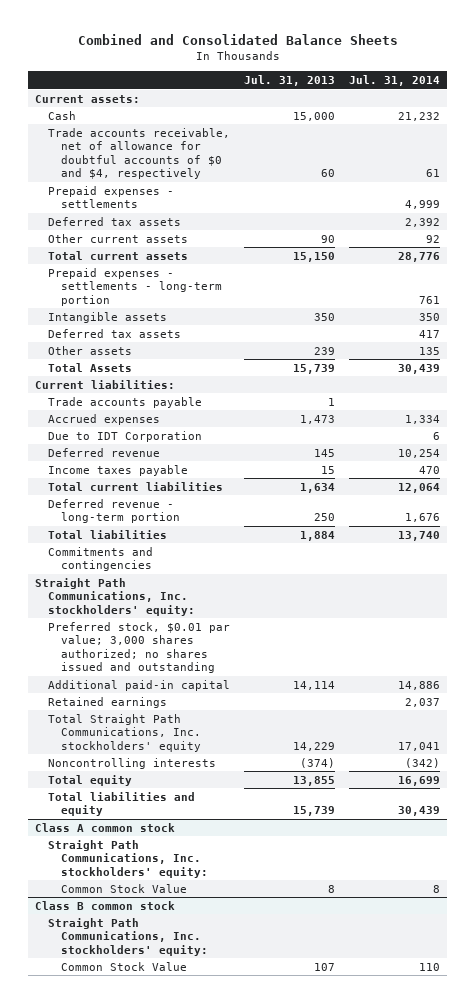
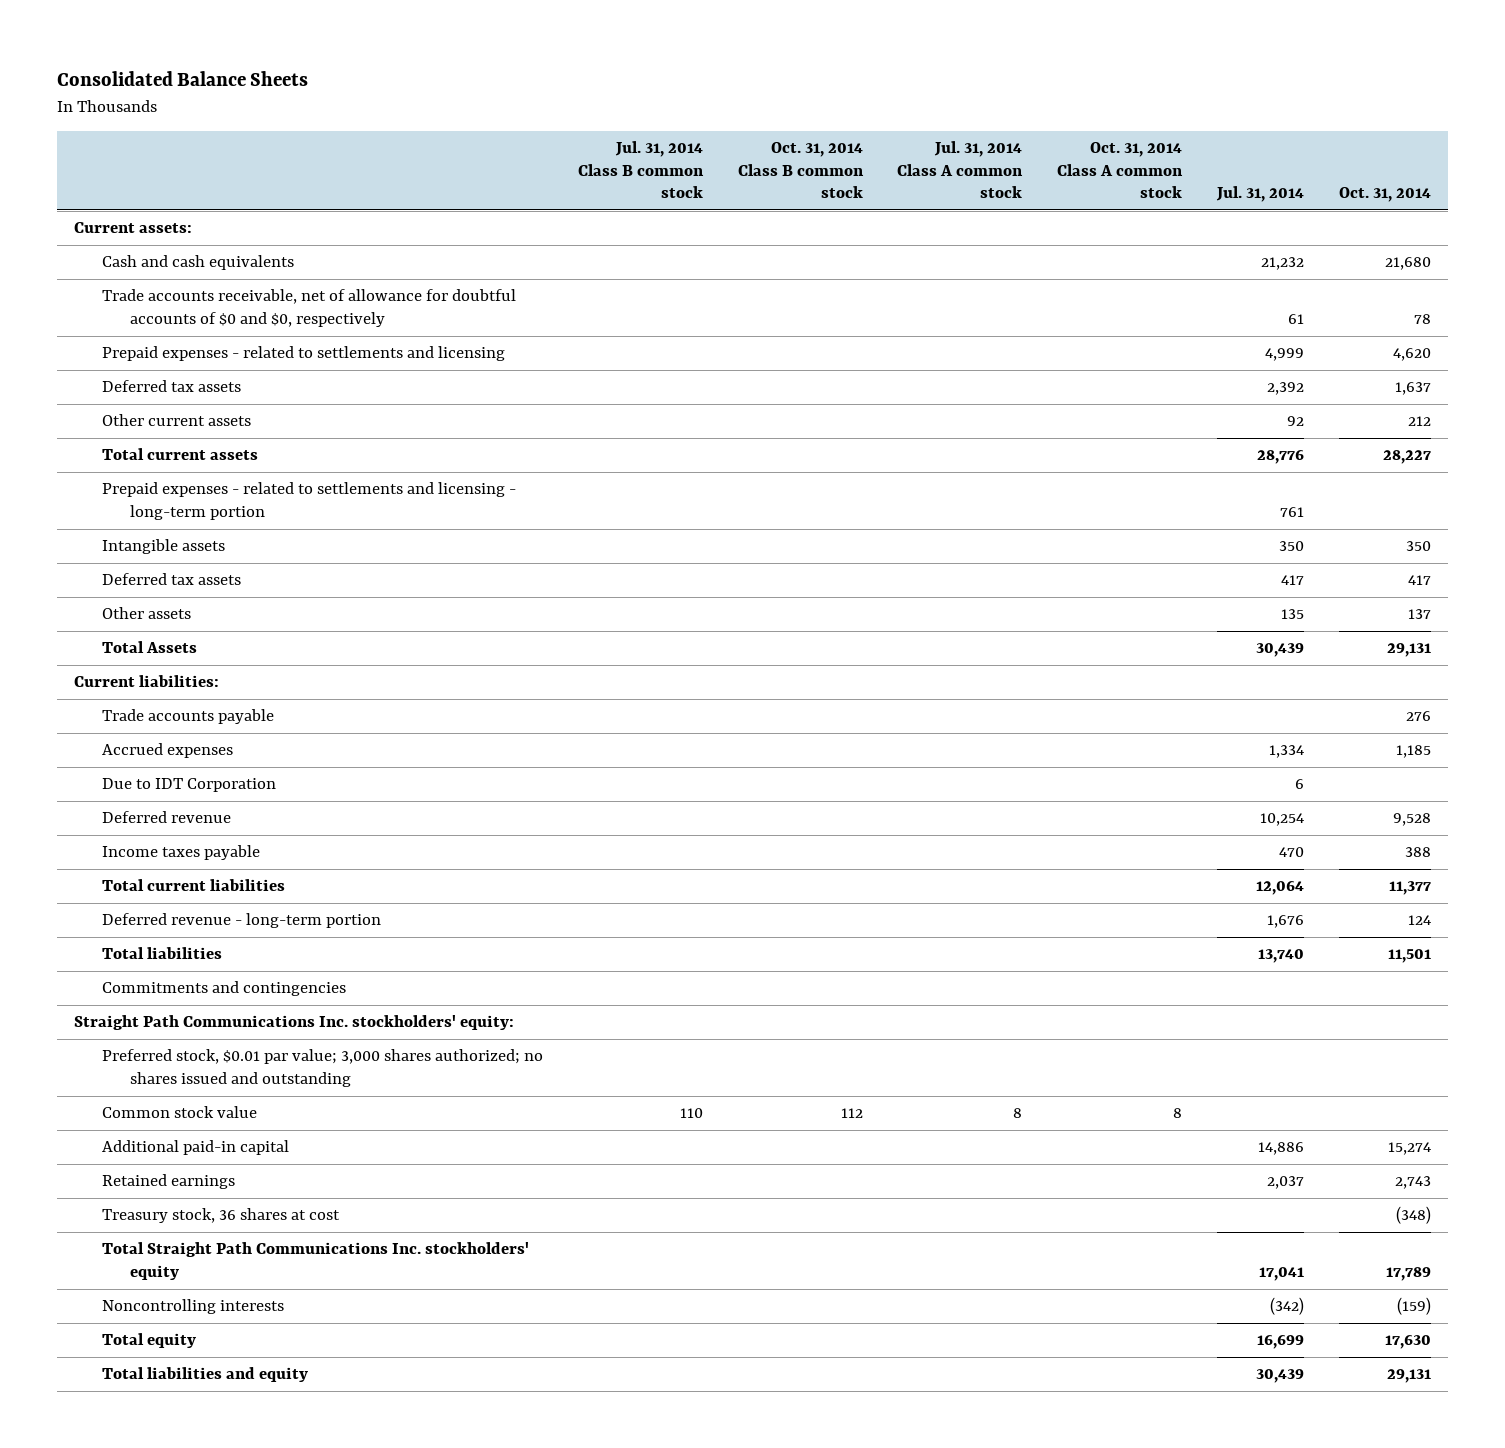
[77,34,398,46] Combined and Consolidated Balance Sheets -> [56,71,308,87] Consolidated Balance Sheets
[244,74,336,86] Jul. 31, 2013 -> none
none -> [577,140,704,199] Jul. 31, 2014 Class B common stock
none -> [737,141,864,199] Oct. 31, 2014 Class B common stock
none -> [897,140,1024,199] Jul. 31, 2014 Class A common stock
none -> [1057,141,1184,199] Oct. 31, 2014 Class A common stock
none -> [1338,187,1431,203] Oct. 31, 2014
[48,110,77,120] Cash -> [102,255,295,271] Cash and cash equivalents
[48,127,231,180] Trade accounts receivable, net of allowance for doubtful accounts of $0 and $4, respectively -> [102,289,517,327] Trade accounts receivable, net of allowance for doubtful accounts of $0 and $0, respectively
[48,185,175,209] Prepaid expenses - settlements -> [102,346,506,362] Prepaid expenses - related to settlements and licensing
[48,267,223,306] Prepaid expenses - settlements - long-term portion -> [102,482,517,520] Prepaid expenses - related to settlements and licensing - long-term portion
[34,577,196,616] Straight Path Communications, Inc. stockholders' equity: -> [74,1015,515,1031] Straight Path Communications Inc. stockholders' equity:
none -> [102,1106,258,1119] Common stock value
none -> [102,1208,341,1224] Treasury stock, 36 shares at cost
[48,713,202,752] Total Straight Path Communications, Inc. stockholders' equity -> [102,1242,530,1280] Total Straight Path Communications Inc. stockholders' equity
[34,822,175,832] Class A common stock -> none
[48,839,209,878] Straight Path Communications, Inc. stockholders' equity: -> none
[61,883,188,893] Common Stock Value -> none
[34,900,175,910] Class B common stock -> none
[48,917,209,956] Straight Path Communications, Inc. stockholders' equity: -> none
[61,961,188,971] Common Stock Value -> none

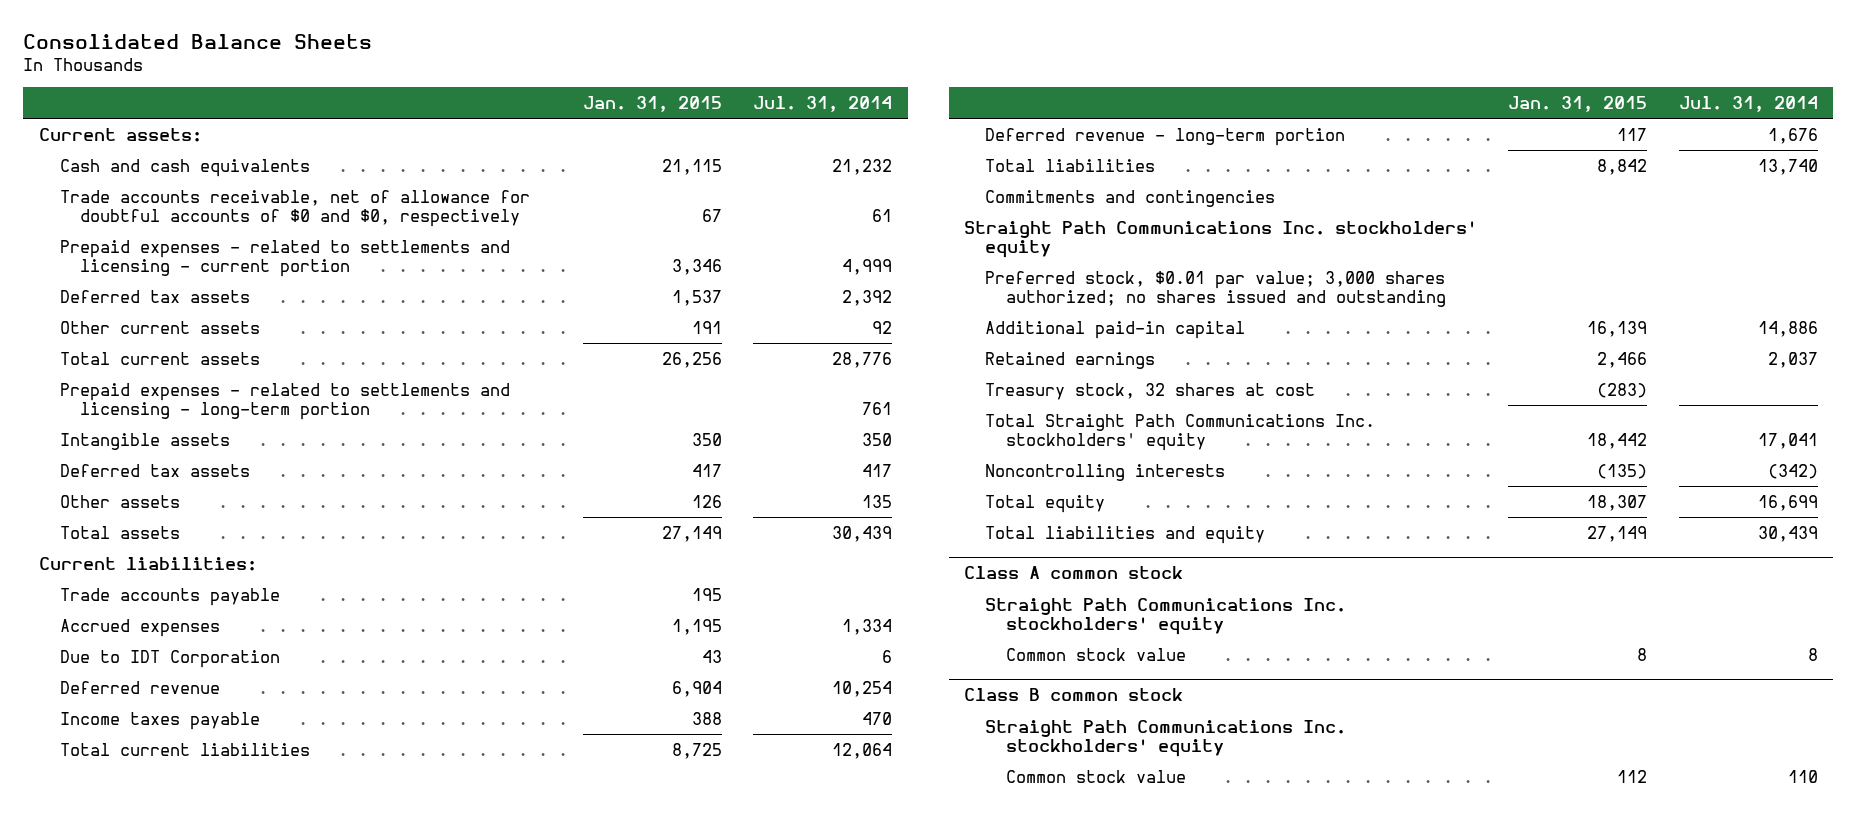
[577,140,704,199] Jul. 31, 2014 Class B common stock -> none
[737,141,864,199] Oct. 31, 2014 Class B common stock -> none
[897,140,1024,199] Jul. 31, 2014 Class A common stock -> none
[1057,141,1184,199] Oct. 31, 2014 Class A common stock -> none
[1338,187,1431,203] Oct. 31, 2014 -> none
none -> [583,96,723,113] Jan. 31, 2015
[102,346,506,362] Prepaid expenses - related to settlements and licensing -> [59,239,510,277] Prepaid expenses - related to settlements and licensing - current portion
[102,641,198,654] Total Assets -> [59,525,180,539] Total assets
[74,1015,515,1031] Straight Path Communications Inc. stockholders' equity: -> [964,220,1478,258] Straight Path Communications Inc. stockholders' equity
[102,1106,258,1119] Common stock value -> none
[102,1208,341,1224] Treasury stock, 36 shares at cost -> [985,382,1316,400] Treasury stock, 32 shares at cost
none -> [964,566,1184,580] Class A common stock
none -> [985,597,1347,635] Straight Path Communications Inc. stockholders' equity
none -> [1005,647,1186,661] Common stock value
none -> [964,688,1184,702] Class B common stock
none -> [985,719,1347,757] Straight Path Communications Inc. stockholders' equity
none -> [1005,769,1186,783] Common stock value

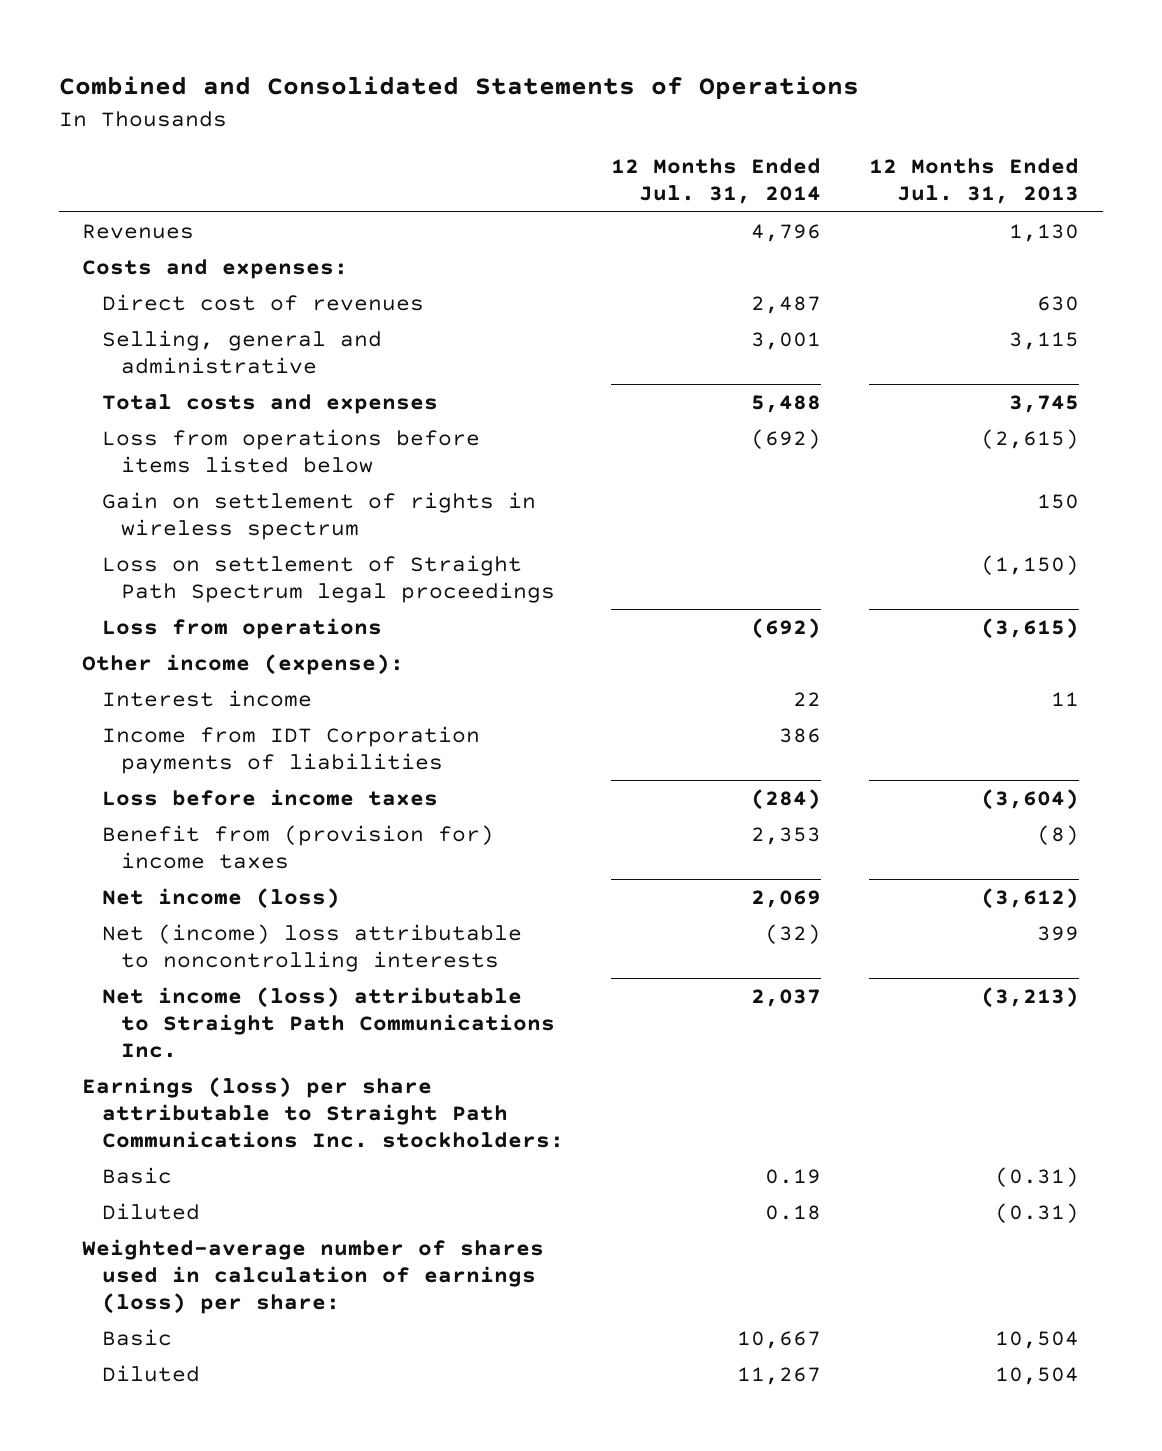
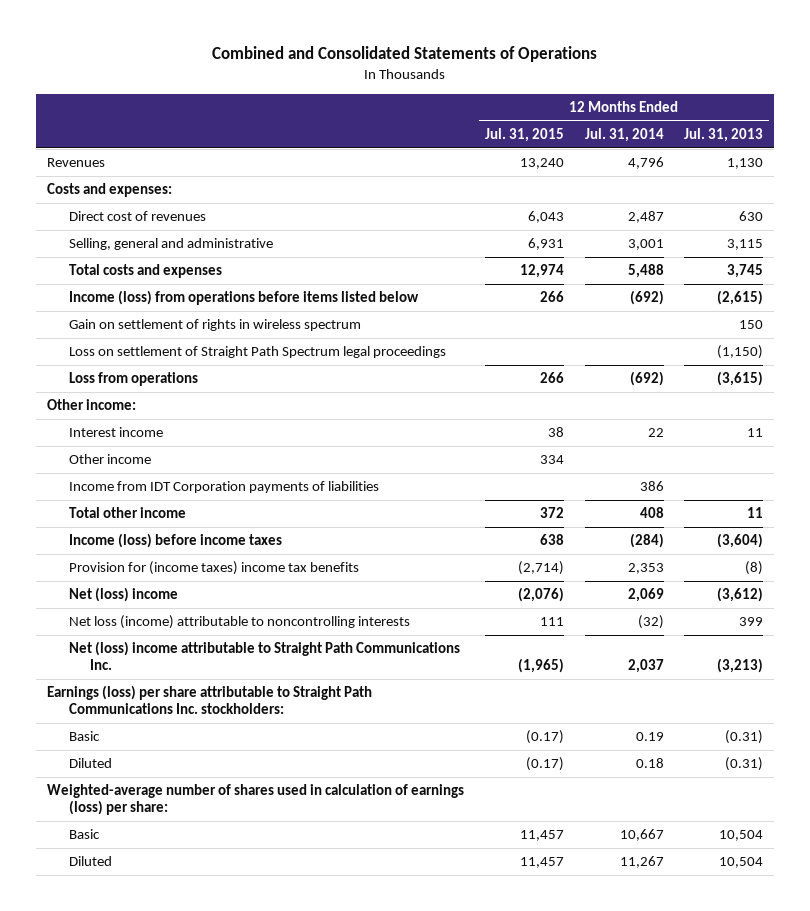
none -> [484,127,564,142] Jul. 31, 2015
[101,428,480,473] Loss from operations before items listed below -> [68,290,419,306] Income (loss) from operations before items listed below
[82,653,405,675] Other income (expense): -> [46,399,136,411] Other income:
none -> [68,454,151,465] Other income
none -> [68,507,186,519] Total other income
[101,788,438,806] Loss before income taxes -> [68,533,282,549] Income (loss) before income taxes
[101,824,494,869] Benefit from (provision for) income taxes -> [68,561,359,576] Provision for (income taxes) income tax benefits
[101,887,340,909] Net income (loss) -> [68,587,178,603] Net (loss) income
[101,923,522,972] Net (income) loss attributable to noncontrolling interests -> [68,615,410,630] Net loss (income) attributable to noncontrolling interests
[101,986,556,1059] Net income (loss) attributable to Straight Path Communications Inc. -> [68,641,460,671] Net (loss) income attributable to Straight Path Communications Inc.

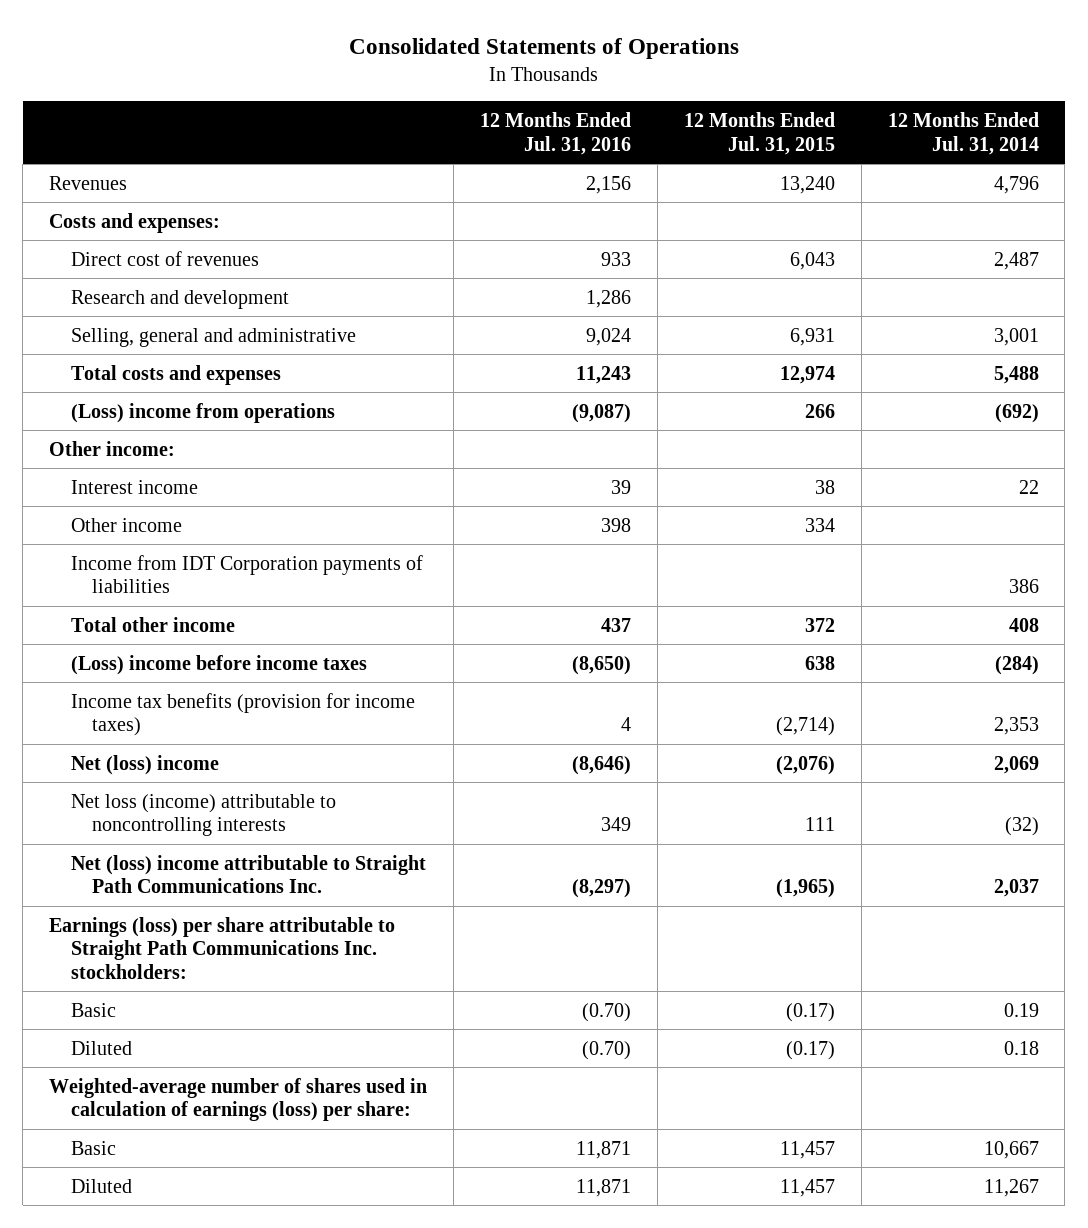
[212,46,598,63] Combined and Consolidated Statements of Operations -> [348,37,739,59] Consolidated Statements of Operations
[684,127,764,142] Jul. 31, 2013 -> none
none -> [479,112,631,155] 12 Months Ended Jul. 31, 2016
none -> [70,289,289,309] Research and development
[68,290,419,306] Income (loss) from operations before items listed below -> none
[68,319,361,332] Gain on settlement of rights in wireless spectrum -> none
[68,346,446,359] Loss on settlement of Straight Path Spectrum legal proceedings -> none
[68,372,198,387] Loss from operations -> [70,402,335,423] (Loss) income from operations
[68,533,282,549] Income (loss) before income taxes -> [70,654,367,675] (Loss) income before income taxes
[68,561,359,576] Provision for (income taxes) income tax benefits -> [70,692,415,737] Income tax benefits (provision for income taxes)

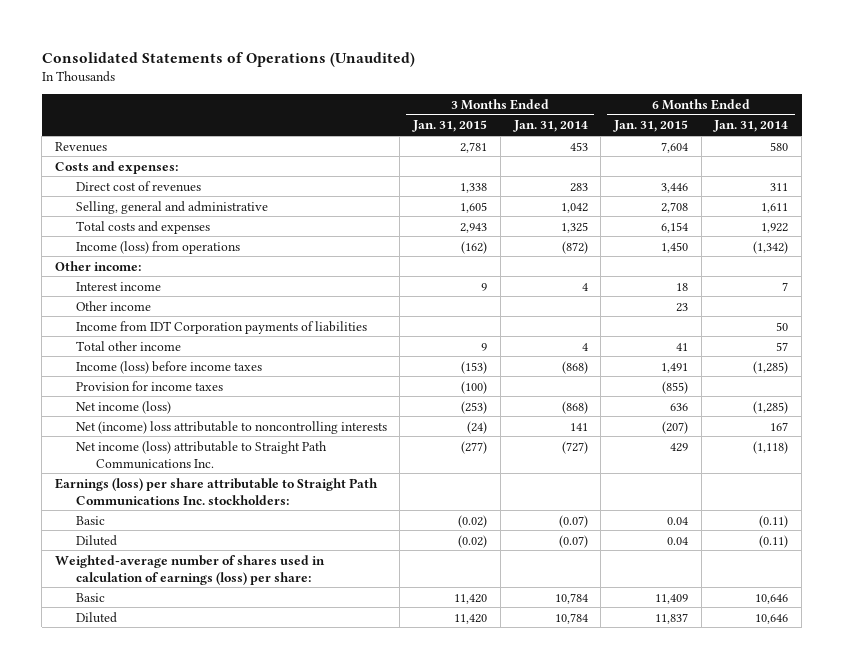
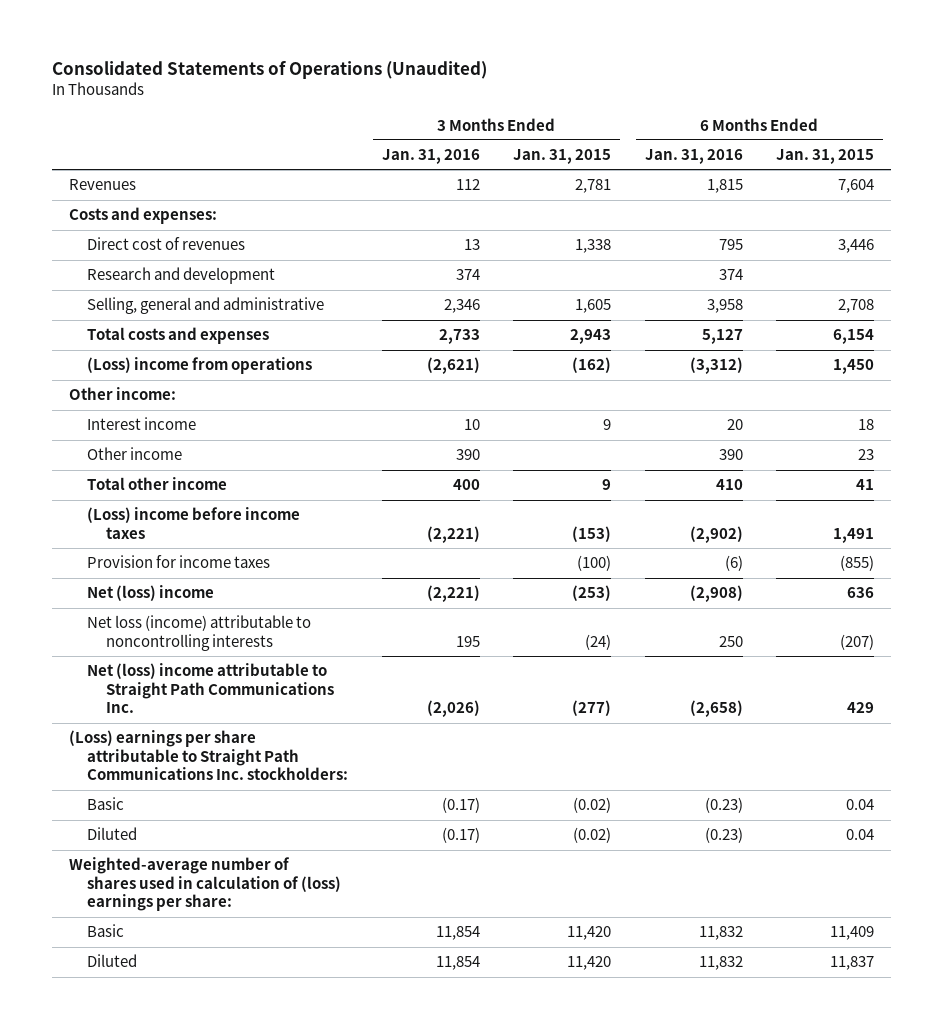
[512,120,588,133] Jan. 31, 2014 -> none
[713,120,789,133] Jan. 31, 2014 -> none
none -> [381,149,480,165] Jan. 31, 2016
none -> [644,149,743,165] Jan. 31, 2016
none -> [87,267,276,285] Research and development
[75,240,240,254] Income (loss) from operations -> [87,357,313,375] (Loss) income from operations
[75,320,367,334] Income from IDT Corporation payments of liabilities -> none
[75,360,262,374] Income (loss) before income taxes -> [87,507,301,539] (Loss) income before income taxes
[75,400,171,414] Net income (loss) -> [87,585,215,602] Net (loss) income
[75,420,387,434] Net (income) loss attributable to noncontrolling interests -> [87,615,312,651] Net loss (income) attributable to noncontrolling interests
[75,440,327,469] Net income (loss) attributable to Straight Path Communications Inc. -> [87,663,335,714] Net (loss) income attributable to Straight Path Communications Inc.
[55,477,379,505] Earnings (loss) per share attributable to Straight Path Communications Inc. stockholders: -> [68,730,349,781] (Loss) earnings per share attributable to Straight Path Communications Inc. stockholders:
[55,554,326,585] Weighted-average number of shares used in calculation of earnings (loss) per share: -> [68,857,342,912] Weighted-average number of shares used in calculation of (loss) earnings per share:

